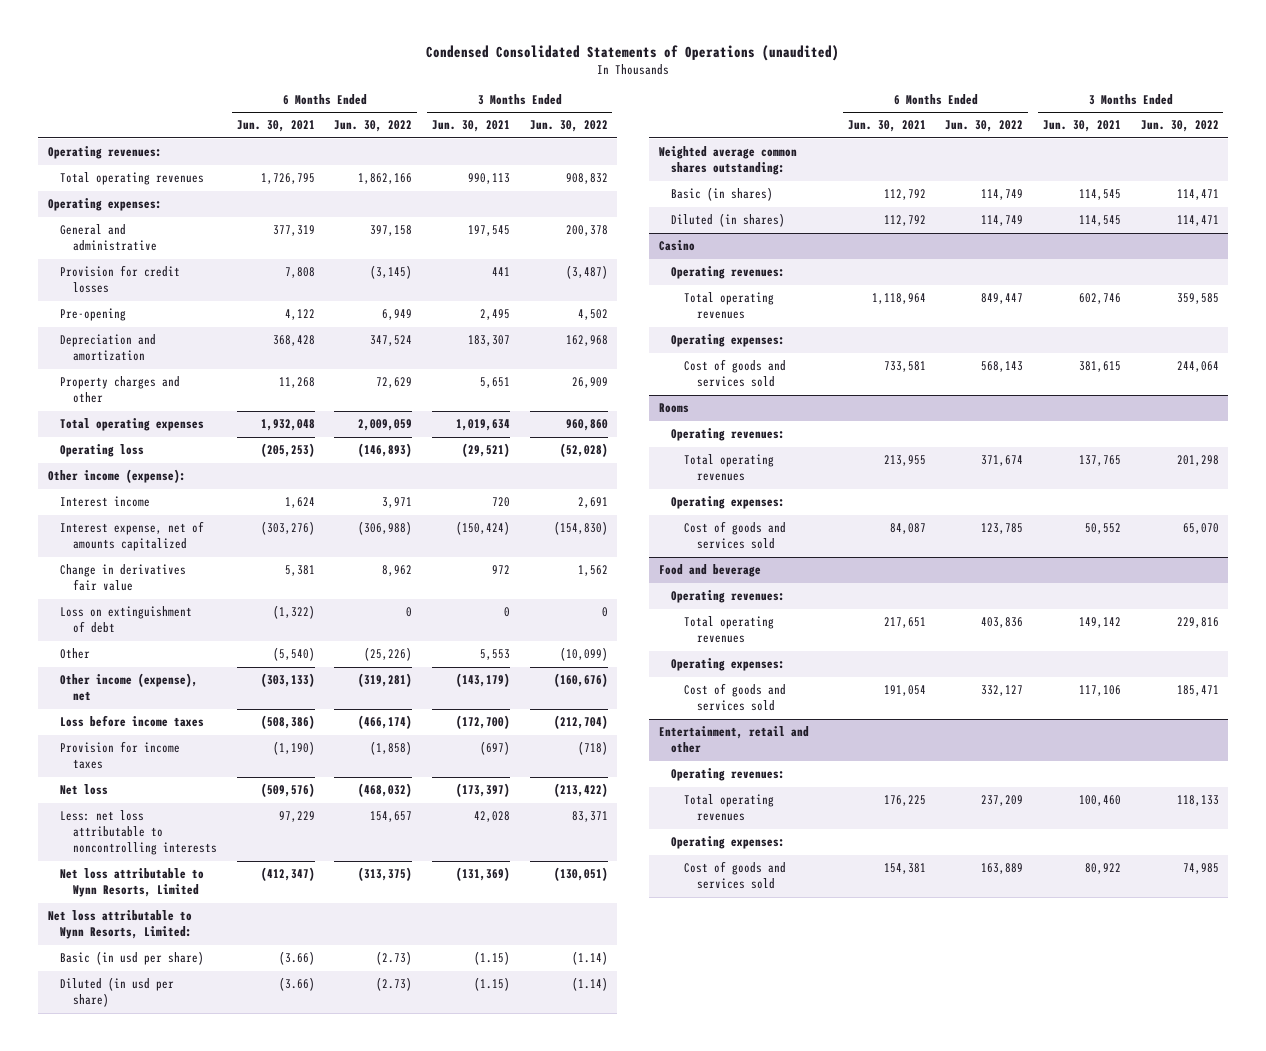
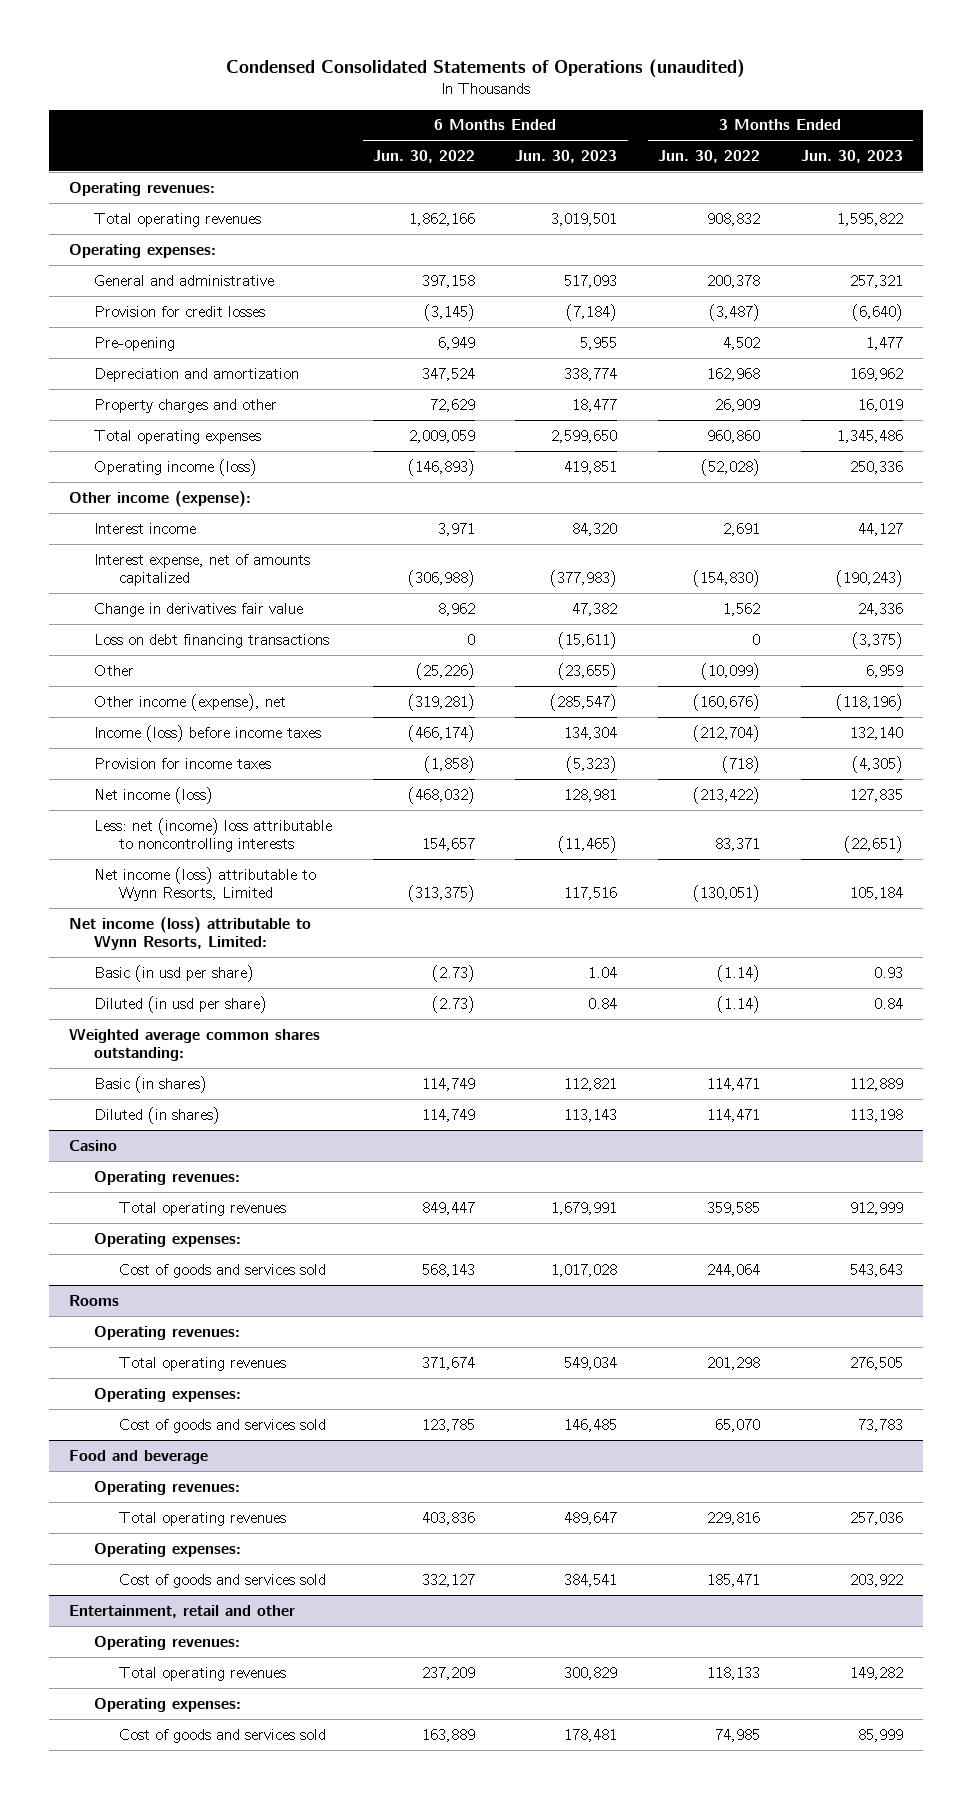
[236,120,315,133] Jun. 30, 2021 -> none
[431,120,510,133] Jun. 30, 2021 -> none
none -> [515,149,618,163] Jun. 30, 2023
none -> [800,149,903,163] Jun. 30, 2023
[60,444,145,458] Operating loss -> [94,458,258,476] Operating income (loss)
[60,606,193,634] Loss on extinguishment of debt -> [94,633,330,648] Loss on debt financing transactions
[60,715,205,728] Loss before income taxes -> [94,724,322,742] Income (loss) before income taxes
[60,784,109,796] Net loss -> [94,786,214,804] Net income (loss)
[60,810,218,856] Less: net loss attributable to noncontrolling interests -> [94,817,333,852] Less: net (income) loss attributable to noncontrolling interests
[60,868,205,898] Net loss attributable to Wynn Resorts, Limited -> [94,866,317,901] Net income (loss) attributable to Wynn Resorts, Limited
[47,910,193,940] Net loss attributable to Wynn Resorts, Limited: -> [69,916,312,950] Net income (loss) attributable to Wynn Resorts, Limited:

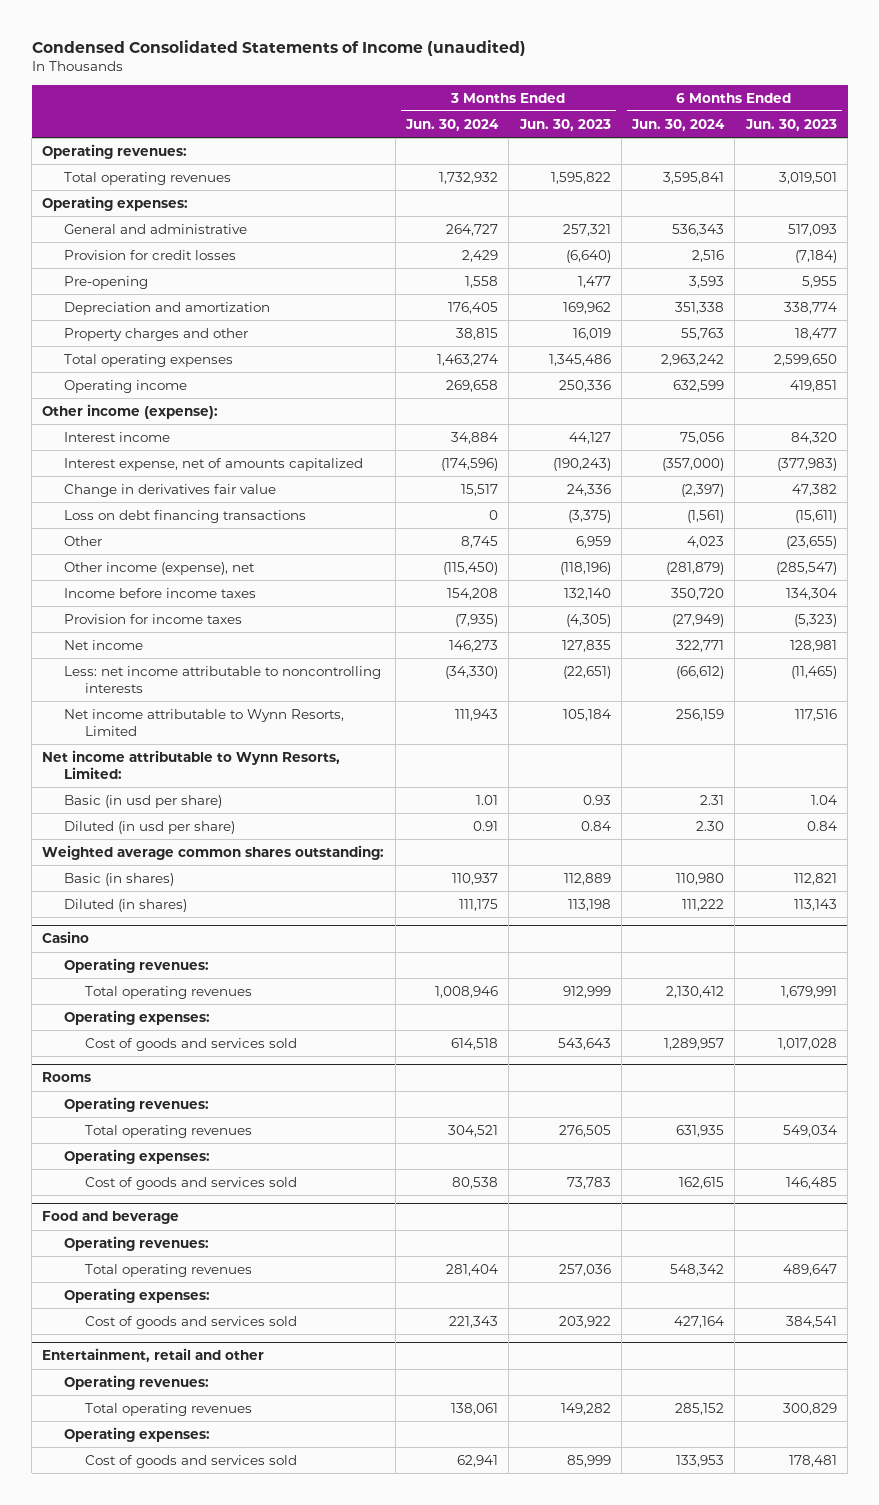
[226,59,746,79] Condensed Consolidated Statements of Operations (unaudited) -> [31,39,526,56] Condensed Consolidated Statements of Income (unaudited)
[372,149,475,163] Jun. 30, 2022 -> none
[658,149,761,163] Jun. 30, 2022 -> none
none -> [405,118,500,131] Jun. 30, 2024
none -> [631,118,726,131] Jun. 30, 2024
[94,458,258,476] Operating income (loss) -> [63,379,187,393] Operating income
[94,724,322,742] Income (loss) before income taxes -> [63,587,256,598] Income before income taxes
[94,786,214,804] Net income (loss) -> [63,639,143,650] Net income
[94,817,333,852] Less: net (income) loss attributable to noncontrolling interests -> [63,665,381,693] Less: net income attributable to noncontrolling interests
[94,866,317,901] Net income (loss) attributable to Wynn Resorts, Limited -> [63,708,344,736] Net income attributable to Wynn Resorts, Limited
[69,916,312,950] Net income (loss) attributable to Wynn Resorts, Limited: -> [42,749,341,779] Net income attributable to Wynn Resorts, Limited:

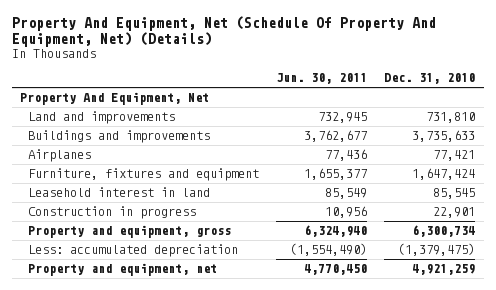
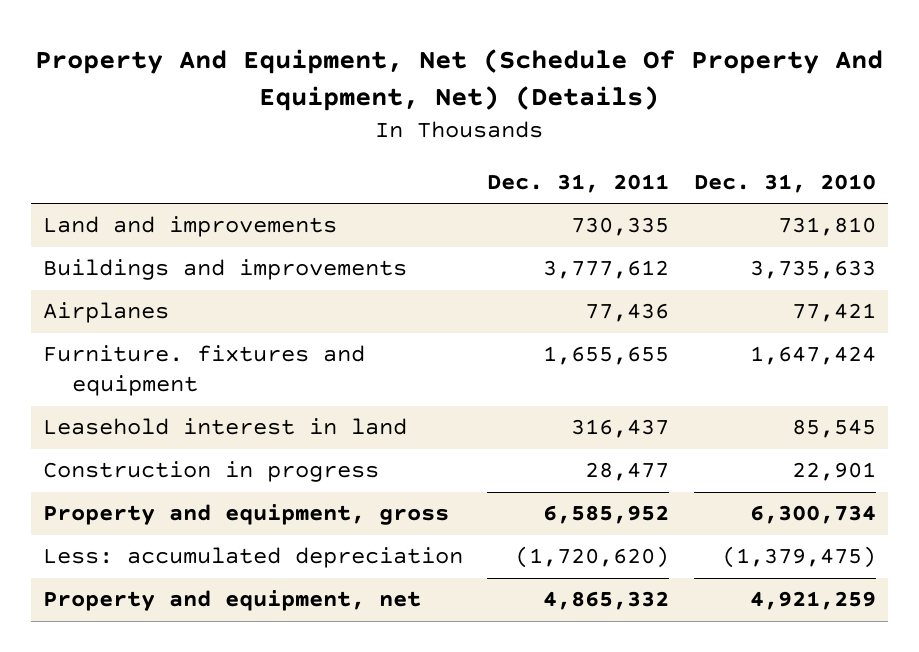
[276,73,368,85] Jun. 30, 2011 -> none
none -> [487,174,670,194] Dec. 31, 2011
[20,92,210,106] Property And Equipment, Net -> none
[28,168,260,182] Furniture, fixtures and equipment -> [43,345,366,397] Furniture. fixtures and equipment

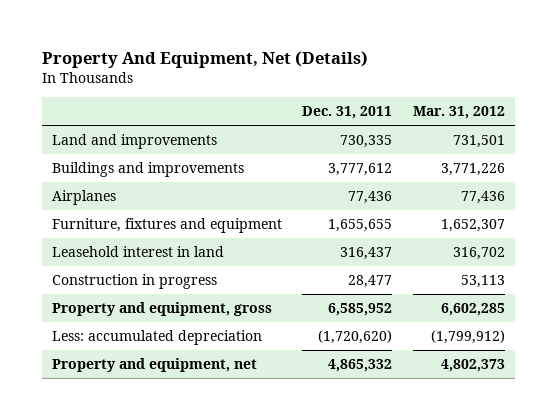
[35,48,884,111] Property And Equipment, Net (Schedule Of Property And Equipment, Net) (Details) -> [41,50,368,68] Property And Equipment, Net (Details)
[693,174,876,194] Dec. 31, 2010 -> none
none -> [412,106,505,120] Mar. 31, 2012
[43,345,366,397] Furniture. fixtures and equipment -> [51,218,282,234] Furniture, fixtures and equipment

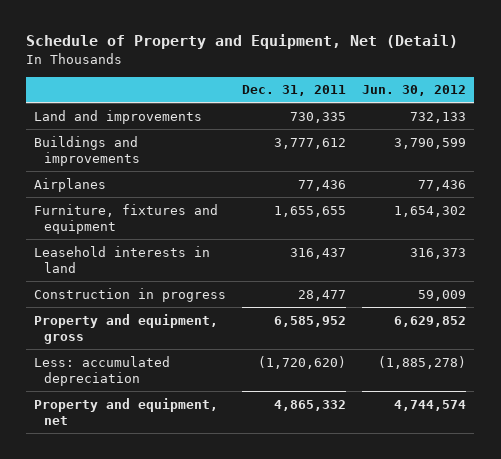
[41,50,368,68] Property And Equipment, Net (Details) -> [26,34,459,50] Schedule of Property and Equipment, Net (Detail)
[412,106,505,120] Mar. 31, 2012 -> none
none -> [362,85,467,97] Jun. 30, 2012
[51,246,224,258] Leasehold interest in land -> [34,245,211,273] Leasehold interests in land

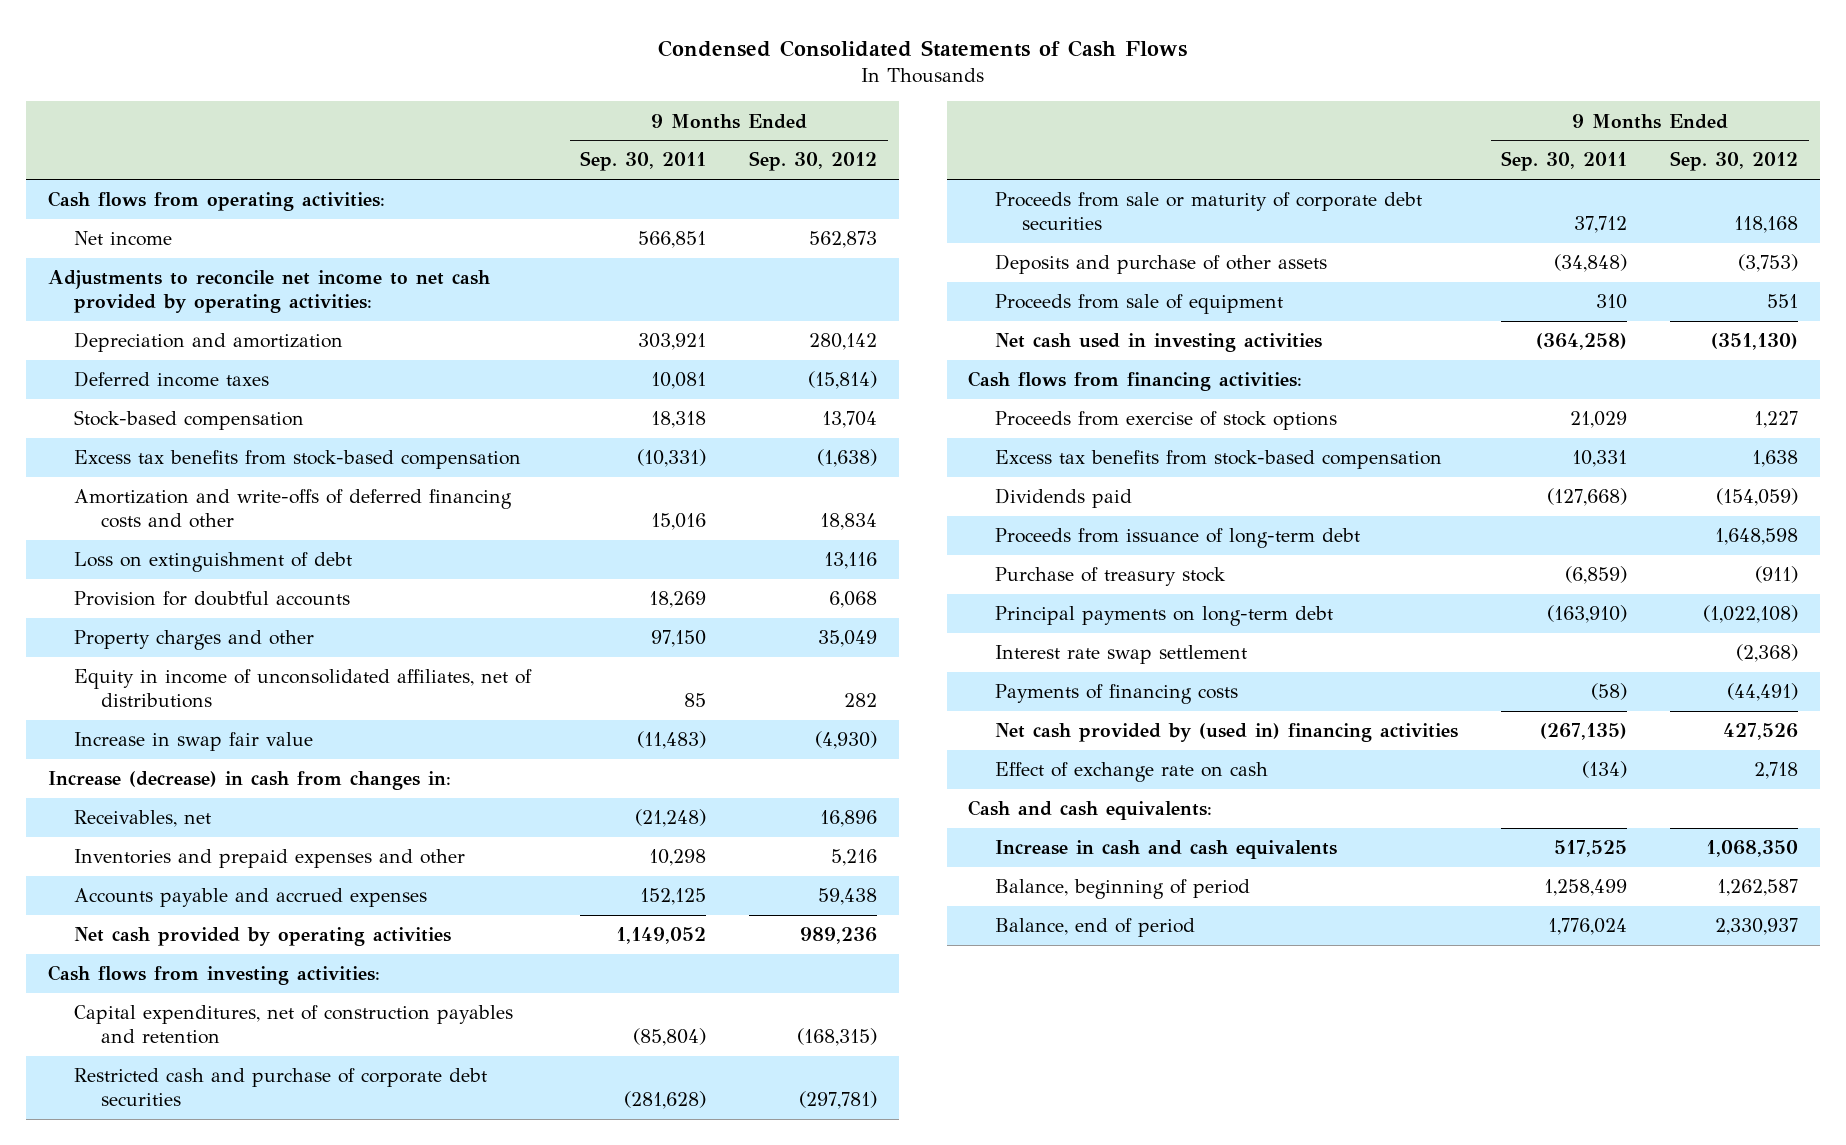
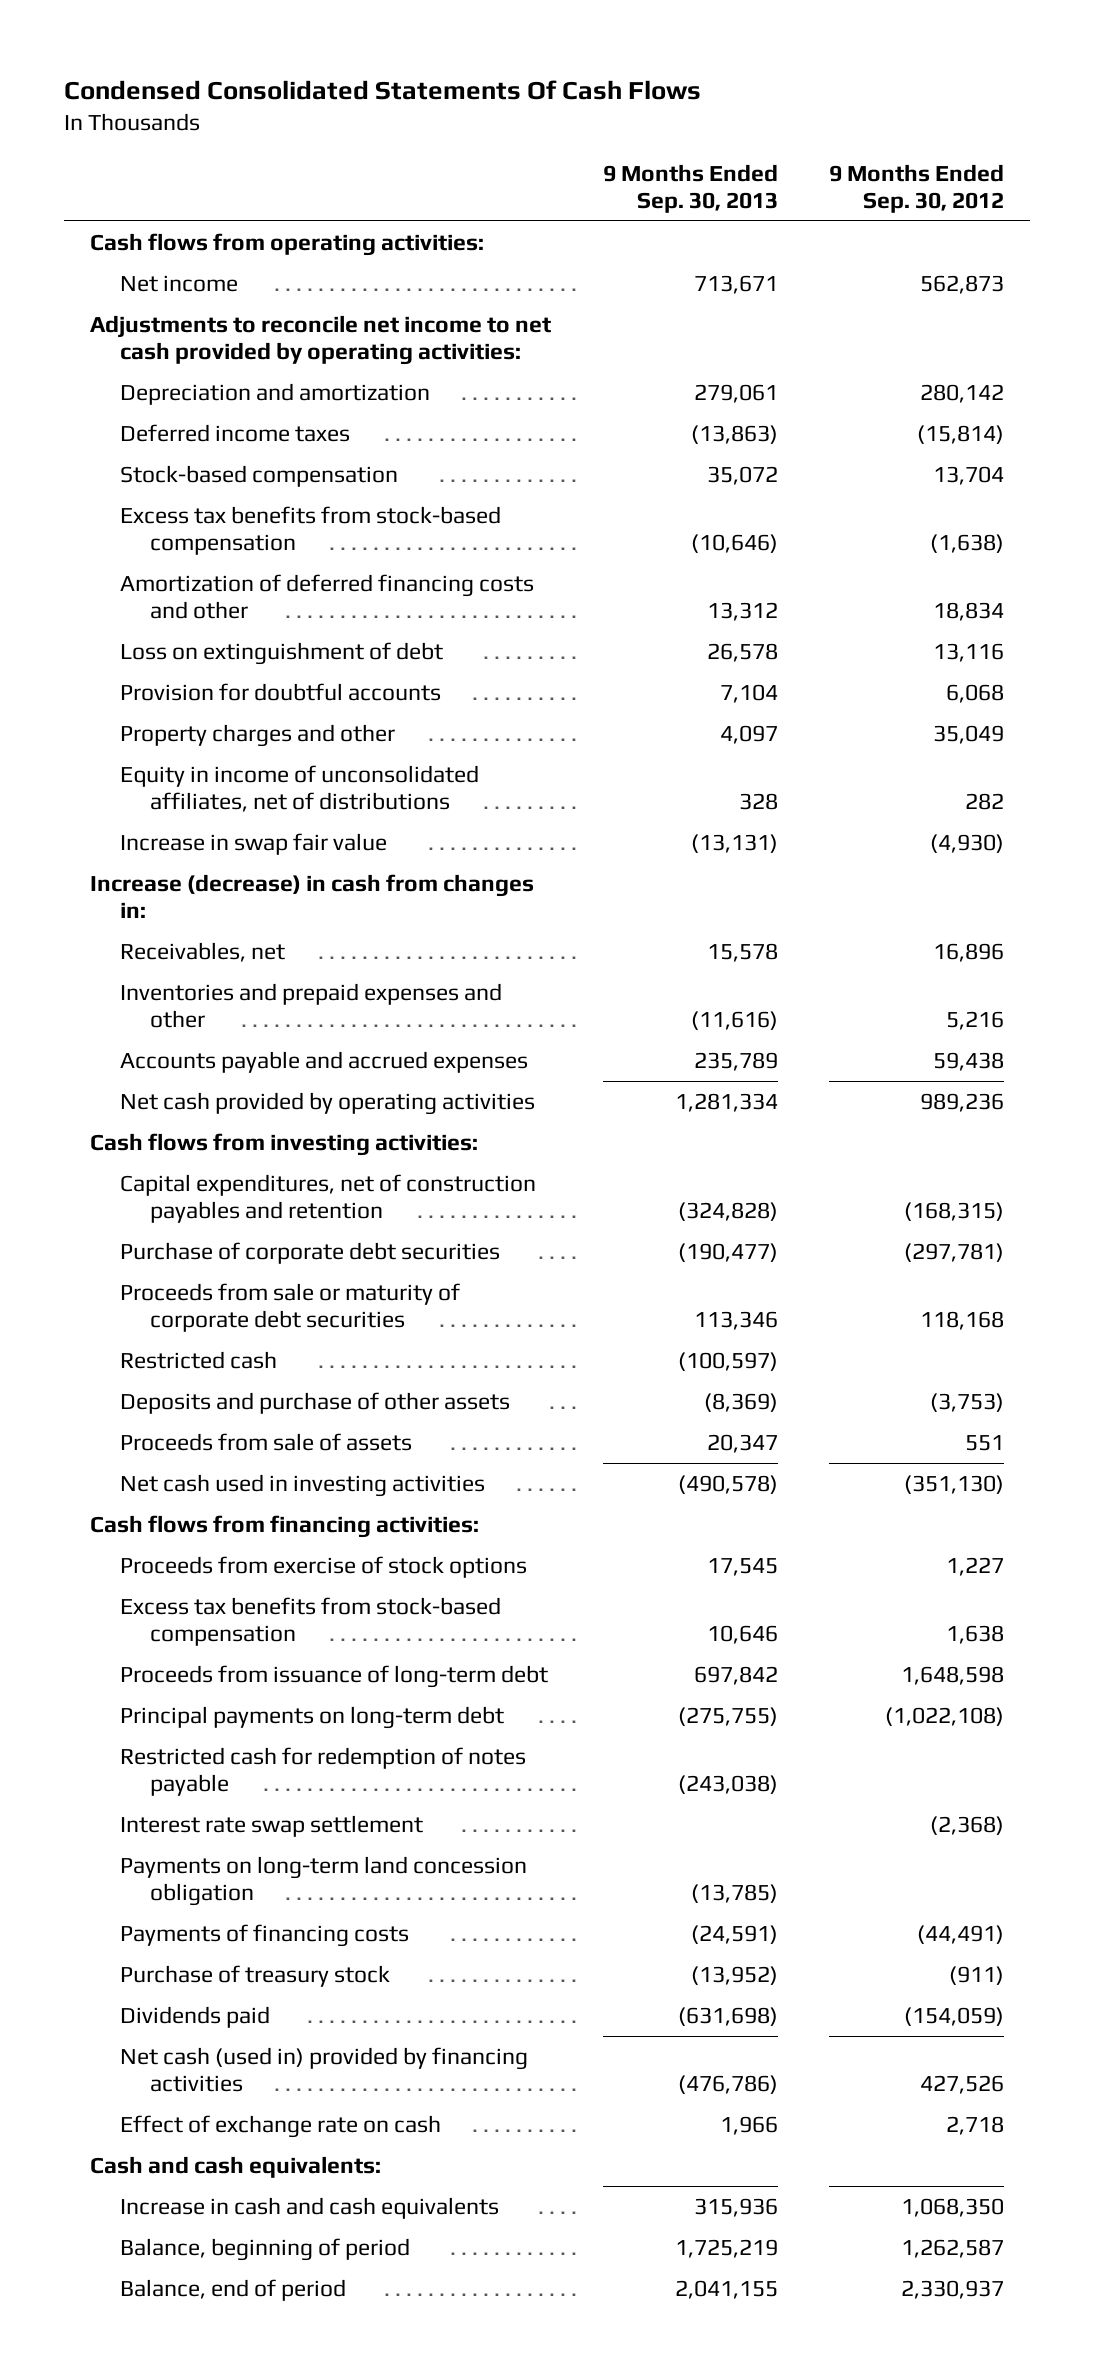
[657,40,1187,58] Condensed Consolidated Statements of Cash Flows -> [63,80,701,101] Condensed Consolidated Statements Of Cash Flows
[580,151,707,172] Sep. 30, 2011 -> none
none -> [602,163,778,213] 9 Months Ended Sep. 30, 2013
[74,489,513,528] Amortization and write-offs of deferred financing costs and other -> [119,573,534,619] Amortization of deferred financing costs and other
[74,1068,488,1106] Restricted cash and purchase of corporate debt securities -> [119,1241,500,1264] Purchase of corporate debt securities
none -> [119,1350,277,1369] Restricted cash
[995,294,1284,315] Proceeds from sale of equipment -> [119,1432,412,1451] Proceeds from sale of assets
none -> [119,1746,526,1796] Restricted cash for redemption of notes payable
none -> [119,1855,527,1906] Payments on long-term land concession obligation
[995,567,1227,587] Purchase of treasury stock -> [119,1964,390,1987] Purchase of treasury stock
[995,488,1133,509] Dividends paid -> [119,2005,270,2028] Dividends paid
[995,723,1459,743] Net cash provided by (used in) financing activities -> [119,2046,528,2092] Net cash (used in) provided by financing activities

